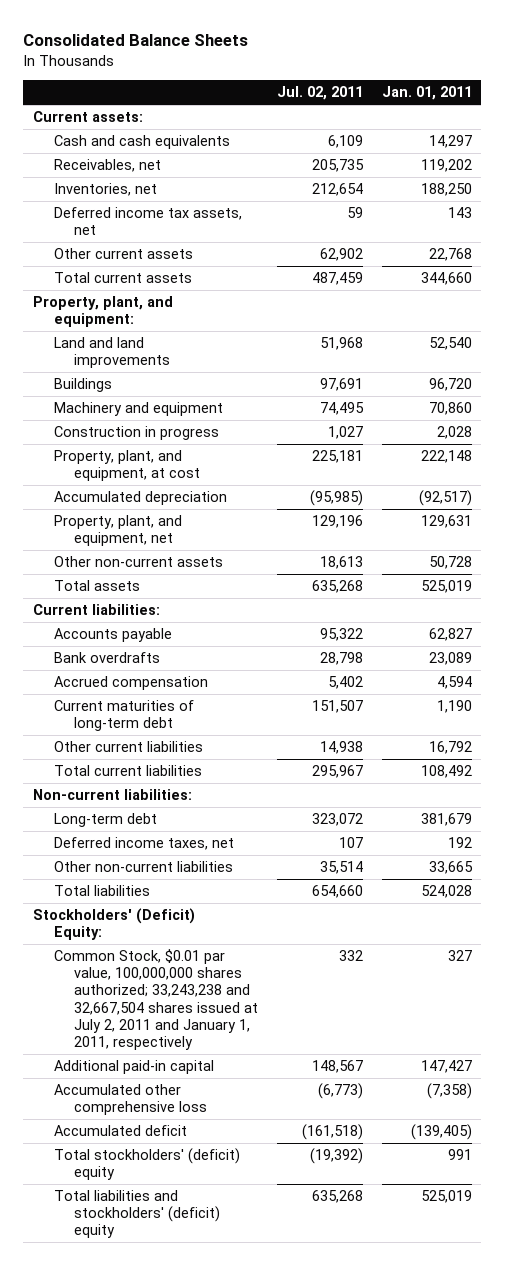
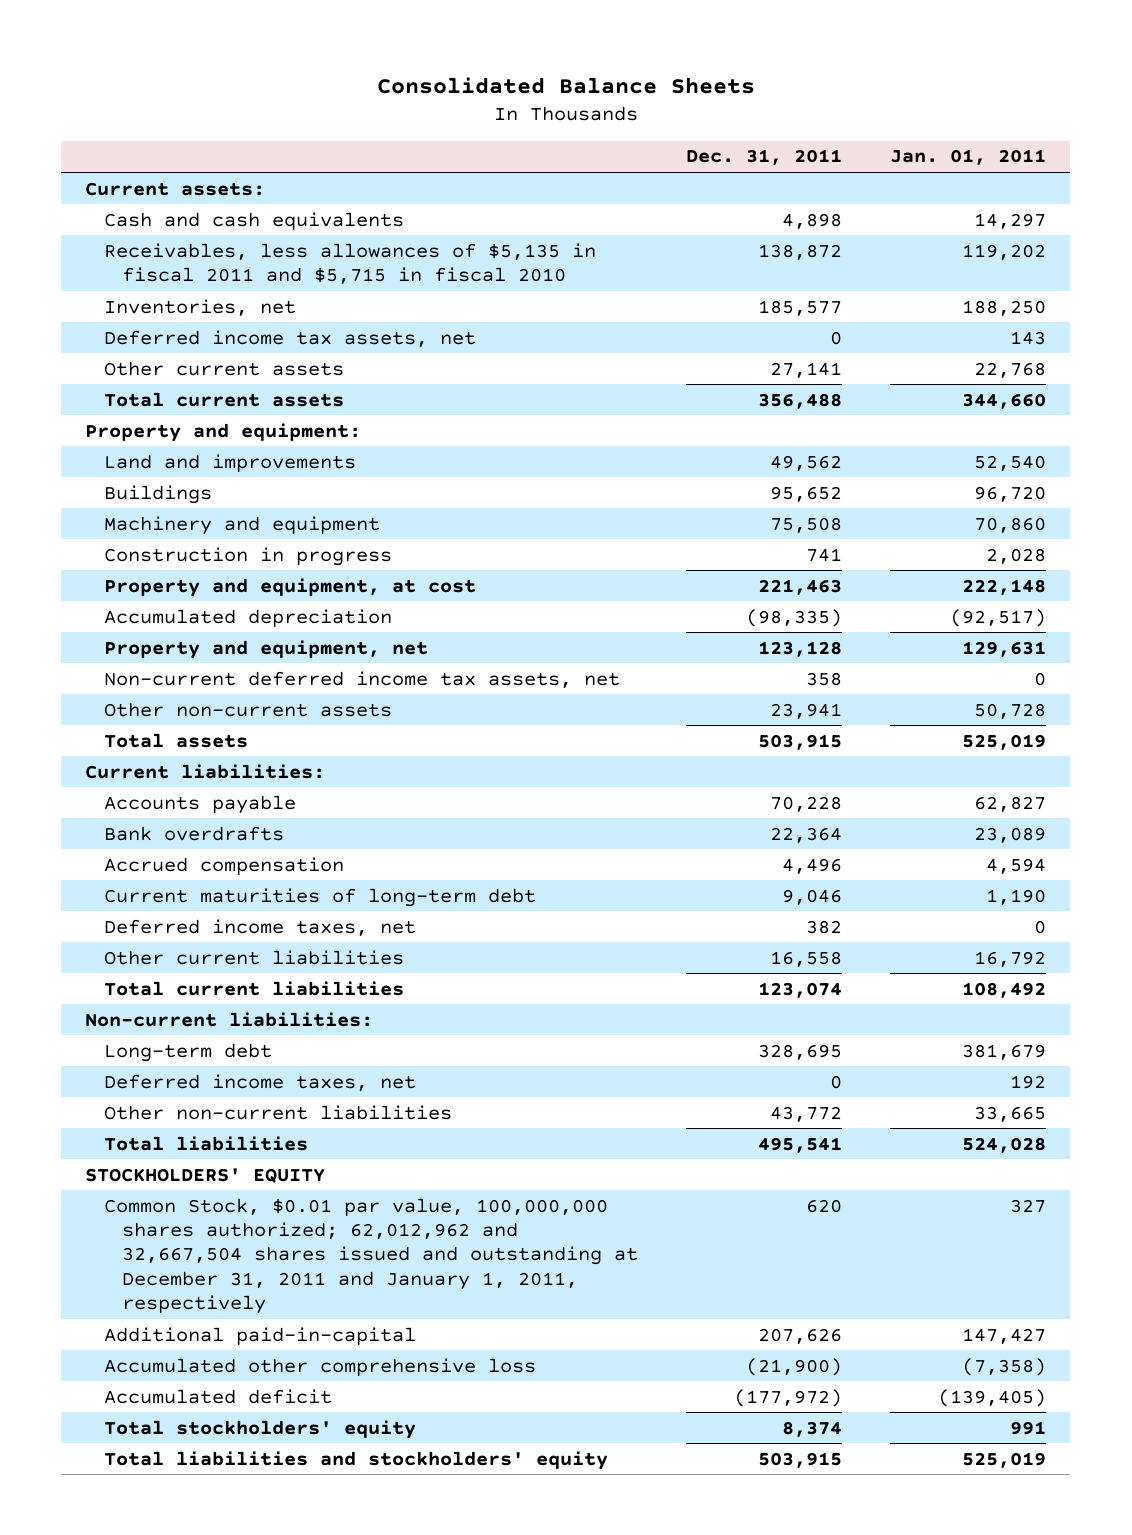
[277,86,364,101] Jul. 02, 2011 -> none
none -> [686,149,843,166] Dec. 31, 2011
[53,159,161,173] Receivables, net -> [103,242,596,285] Receivables, less allowances of $5,135 in fiscal 2011 and $5,715 in fiscal 2010
[32,296,173,328] Property, plant, and equipment: -> [85,422,362,442] Property and equipment:
[53,337,171,369] Land and land improvements -> [103,453,356,472] Land and improvements
[53,450,201,482] Property, plant, and equipment, at cost -> [103,577,476,597] Property and equipment, at cost
[53,515,182,547] Property, plant, and equipment, net -> [103,639,428,659] Property and equipment, net
none -> [103,670,620,688] Non-current deferred income tax assets, net
none -> [103,918,416,936] Deferred income taxes, net
[32,908,195,941] Stockholders' (Deficit) Equity: -> [85,1167,326,1183] STOCKHOLDERS' EQUITY
[53,949,259,1050] Common Stock, $0.01 par value, 100,000,000 shares authorized; 33,243,238 and 32,667,504 shares issued at July 2, 2011 and January 1, 2011, respectively -> [103,1197,639,1315] Common Stock, $0.01 par value, 100,000,000 shares authorized; 62,012,962 and 32,667,504 shares issued and outstanding at December 31, 2011 and January 1, 2011, respectively
[53,1060,214,1075] Additional paid-in capital -> [103,1326,416,1345] Additional paid-in-capital
[53,1148,240,1181] Total stockholders' (deficit) equity -> [103,1419,416,1439] Total stockholders' equity
[53,1190,221,1239] Total liabilities and stockholders' (deficit) equity -> [103,1450,608,1470] Total liabilities and stockholders' equity

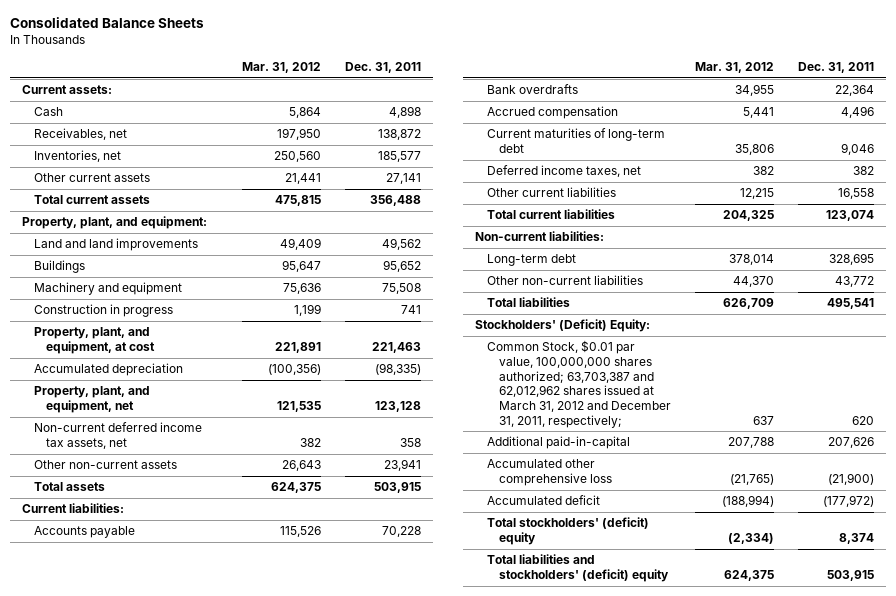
[890,149,1047,166] Jan. 01, 2011 -> none
none -> [242,62,322,74] Mar. 31, 2012
[103,211,404,230] Cash and cash equivalents -> [33,107,63,117] Cash
[103,242,596,285] Receivables, less allowances of $5,135 in fiscal 2011 and $5,715 in fiscal 2010 -> [33,128,127,141] Receivables, net
[103,329,476,347] Deferred income tax assets, net -> none
[85,422,362,442] Property and equipment: -> [21,216,207,230] Property, plant, and equipment:
[103,453,356,472] Land and improvements -> [33,238,198,252] Land and land improvements
[103,577,476,597] Property and equipment, at cost -> [33,327,156,354] Property, plant, and equipment, at cost
[103,639,428,659] Property and equipment, net -> [33,386,150,413] Property, plant, and equipment, net
[103,1073,416,1091] Deferred income taxes, net -> none
[85,1167,326,1183] STOCKHOLDERS' EQUITY -> [474,319,650,333] Stockholders' (Deficit) Equity:
[103,1197,639,1315] Common Stock, $0.01 par value, 100,000,000 shares authorized; 62,012,962 and 32,667,504 shares issued and outstanding at December 31, 2011 and January 1, 2011, respectively -> [486,340,672,428] Common Stock, $0.01 par value, 100,000,000 shares authorized; 63,703,387 and 62,012,962 shares issued at March 31, 2012 and December 31, 2011, respectively;
[103,1419,416,1439] Total stockholders' equity -> [486,517,649,545] Total stockholders' (deficit) equity
[103,1450,608,1470] Total liabilities and stockholders' equity -> [486,554,670,582] Total liabilities and stockholders' (deficit) equity

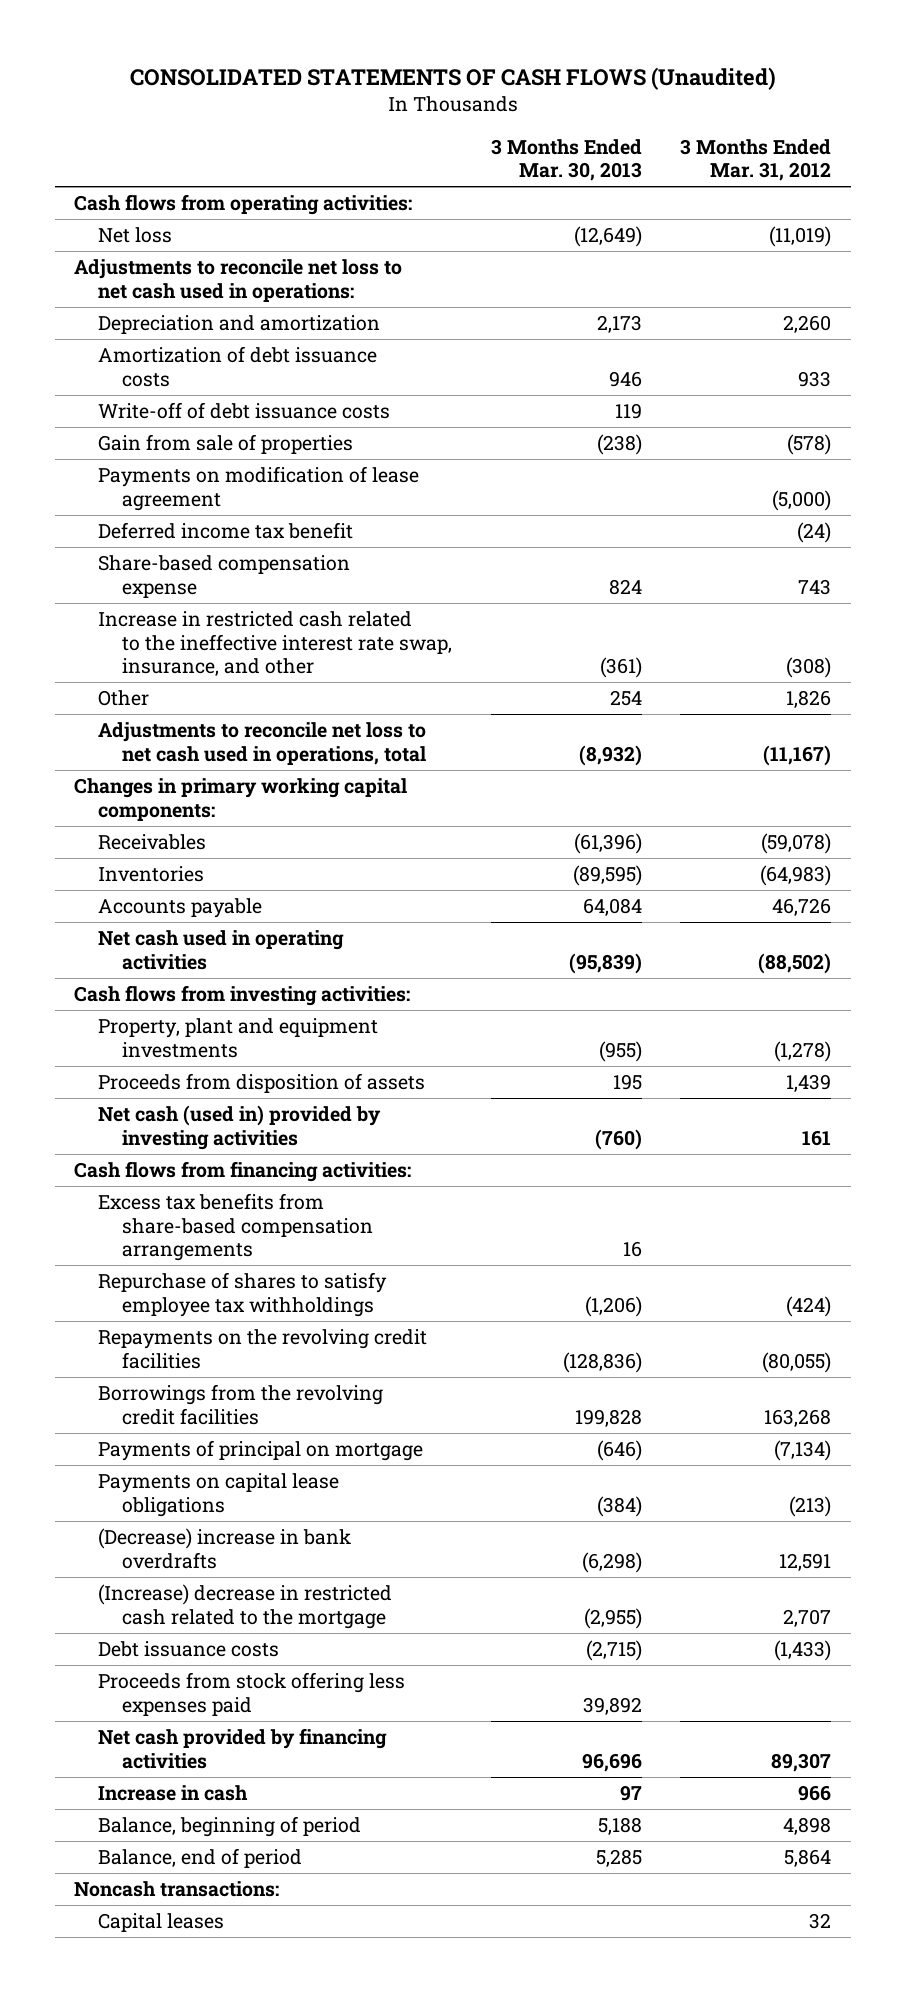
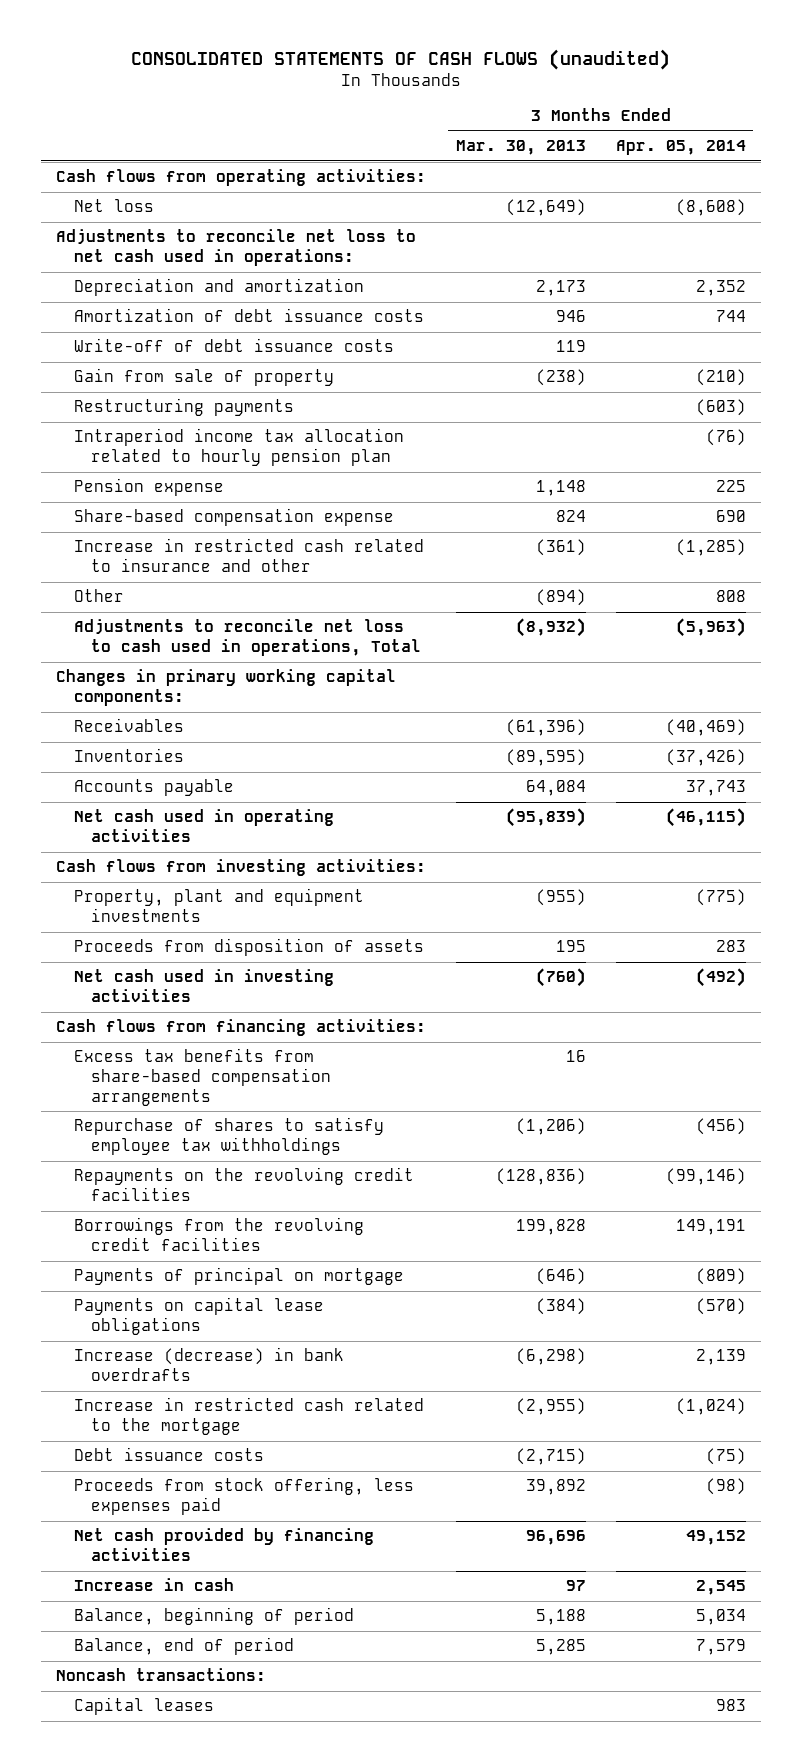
[129,67,776,91] CONSOLIDATED STATEMENTS OF CASH FLOWS (Unaudited) -> [130,48,670,70] CONSOLIDATED STATEMENTS OF CASH FLOWS (unaudited)
[680,138,832,182] 3 Months Ended Mar. 31, 2012 -> none
none -> [615,140,746,156] Apr. 05, 2014
[98,465,420,511] Payments on modification of lease agreement -> none
[98,521,354,539] Deferred income tax benefit -> none
[98,433,354,454] Gain from sale of properties -> [73,368,334,387] Gain from sale of property
none -> [73,398,294,417] Restructuring payments
none -> [73,428,404,467] Intraperiod income tax allocation related to hourly pension plan
none -> [73,478,224,497] Pension expense
[98,610,453,677] Increase in restricted cash related to the ineffective interest rate swap, insurance, and other -> [73,538,424,573] Increase in restricted cash related to insurance and other
[609,689,642,706] 254 -> [535,589,586,607] (894)
[98,721,427,765] Adjustments to reconcile net loss to net cash used in operations, total -> [73,619,422,657] Adjustments to reconcile net loss to cash used in operations, Total
[98,1104,382,1150] Net cash (used in) provided by investing activities -> [73,969,334,1003] Net cash used in investing activities
[98,1527,352,1569] (Decrease) increase in bank overdrafts -> [73,1347,344,1382] Increase (decrease) in bank overdrafts
[98,1583,393,1629] (Increase) decrease in restricted cash related to the mortgage -> [73,1397,424,1436] Increase in restricted cash related to the mortgage
[98,1671,406,1716] Proceeds from stock offering less expenses paid -> [73,1477,414,1516] Proceeds from stock offering, less expenses paid

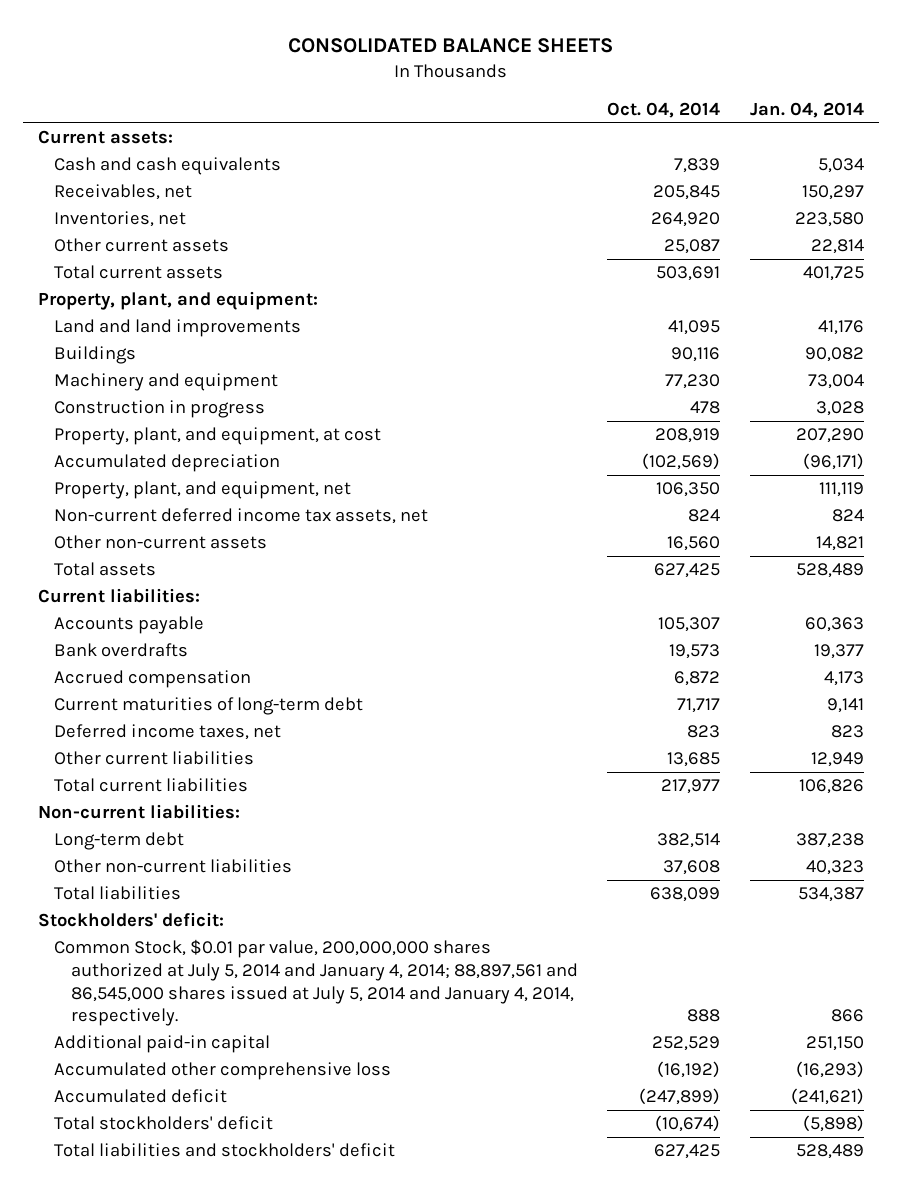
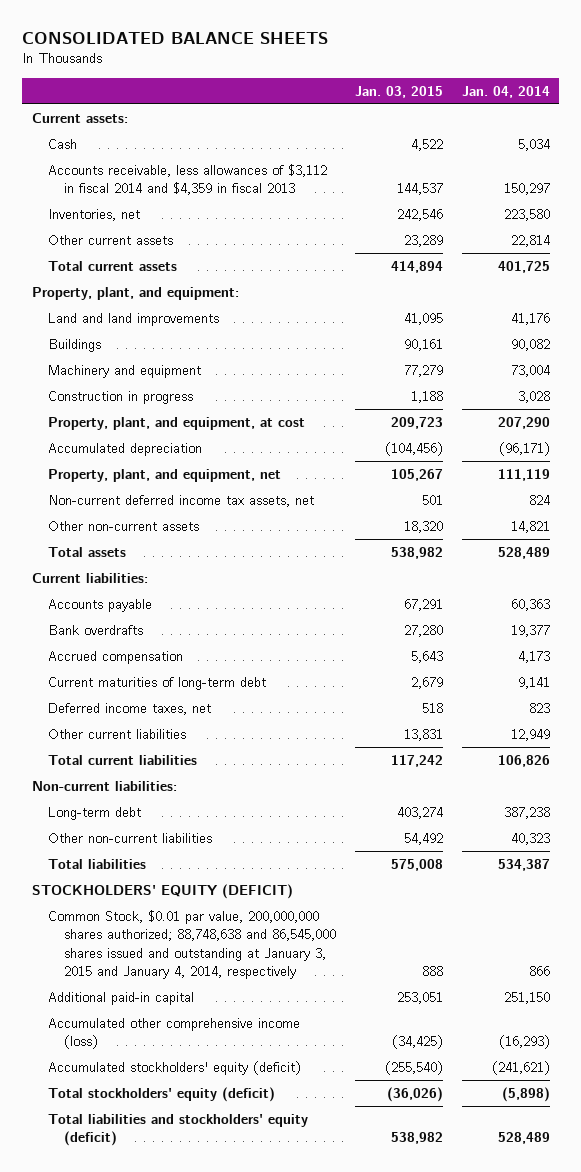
[607,101,721,118] Oct. 04, 2014 -> none
none -> [354,85,443,98] Jan. 03, 2015
[54,157,282,176] Cash and cash equivalents -> [47,138,77,149] Cash
[54,184,193,201] Receivables, net -> [47,163,327,196] Accounts receivable, less allowances of $3,112 in fiscal 2014 and $4,359 in fiscal 2013
[38,912,225,928] Stockholders' deficit: -> [31,883,293,899] STOCKHOLDERS' EQUITY (DEFICIT)
[54,939,578,1027] Common Stock, $0.01 par value, 200,000,000 shares authorized at July 5, 2014 and January 4, 2014; 88,897,561 and 86,545,000 shares issued at July 5, 2014 and January 4, 2014, respectively. -> [47,909,336,980] Common Stock, $0.01 par value, 200,000,000 shares authorized; 88,748,638 and 86,545,000 shares issued and outstanding at January 3, 2015 and January 4, 2014, respectively
[54,1062,392,1081] Accumulated other comprehensive loss -> [47,1017,300,1050] Accumulated other comprehensive income (loss)
[54,1089,228,1104] Accumulated deficit -> [47,1060,301,1075] Accumulated stockholders' equity (deficit)
[54,1116,274,1131] Total stockholders' deficit -> [47,1086,275,1102] Total stockholders' equity (deficit)
[54,1143,396,1158] Total liabilities and stockholders' deficit -> [47,1113,308,1147] Total liabilities and stockholders' equity (deficit)

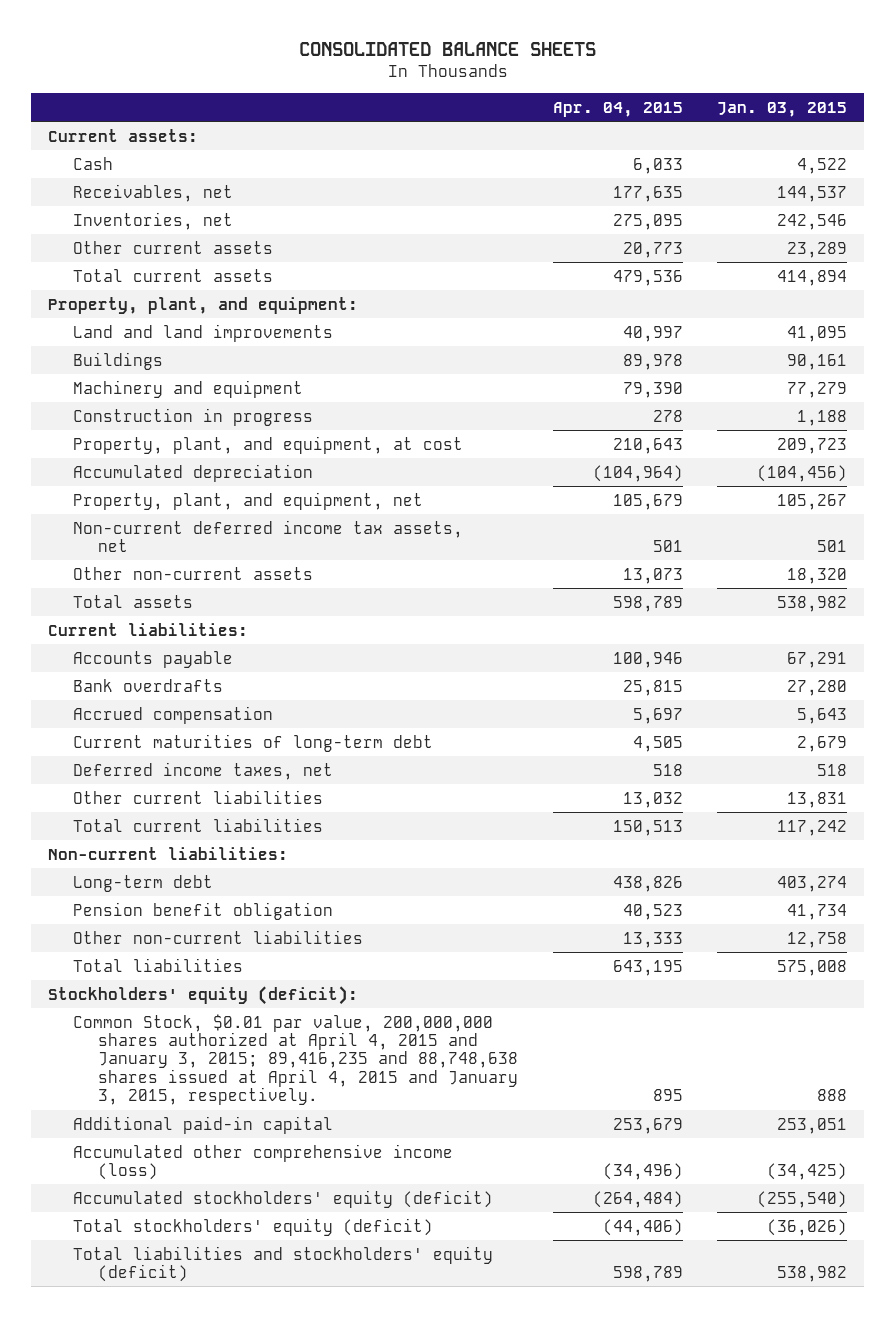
[461,85,550,98] Jan. 04, 2014 -> none
none -> [552,101,683,117] Apr. 04, 2015
[47,163,327,196] Accounts receivable, less allowances of $3,112 in fiscal 2014 and $4,359 in fiscal 2013 -> [73,183,234,202] Receivables, net
none -> [73,901,334,920] Pension benefit obligation
[403,832,443,845] 54,492 -> [786,931,847,948] 12,758
[31,883,293,899] STOCKHOLDERS' EQUITY (DEFICIT) -> [48,985,359,1005] Stockholders' equity (deficit):
[47,909,336,980] Common Stock, $0.01 par value, 200,000,000 shares authorized; 88,748,638 and 86,545,000 shares issued and outstanding at January 3, 2015 and January 4, 2014, respectively -> [73,1013,519,1106] Common Stock, $0.01 par value, 200,000,000 shares authorized at April 4, 2015 and January 3, 2015; 89,416,235 and 88,748,638 shares issued at April 4, 2015 and January 3, 2015, respectively.

